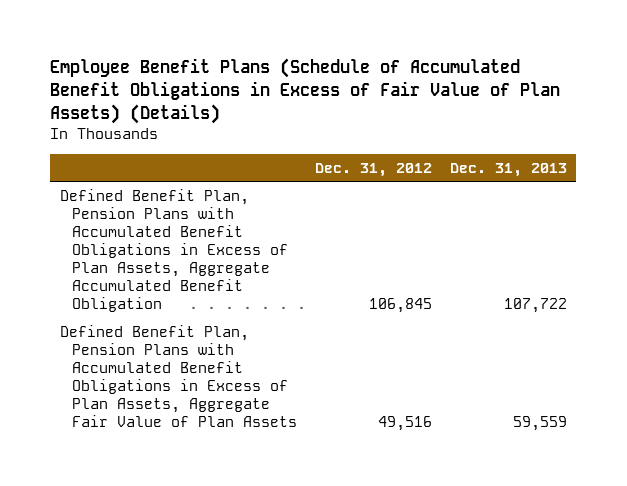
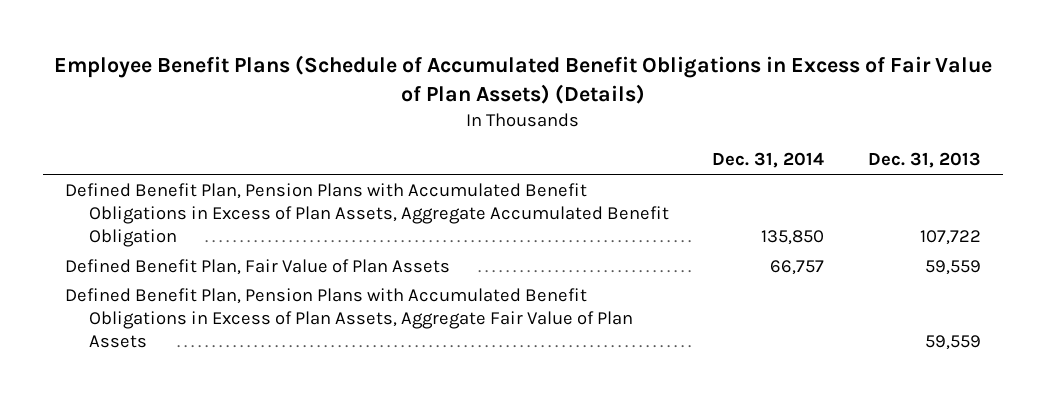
[314,162,432,177] Dec. 31, 2012 -> none
none -> [712,152,825,169] Dec. 31, 2014
none -> [64,258,450,275] Defined Benefit Plan, Fair Value of Plan Assets

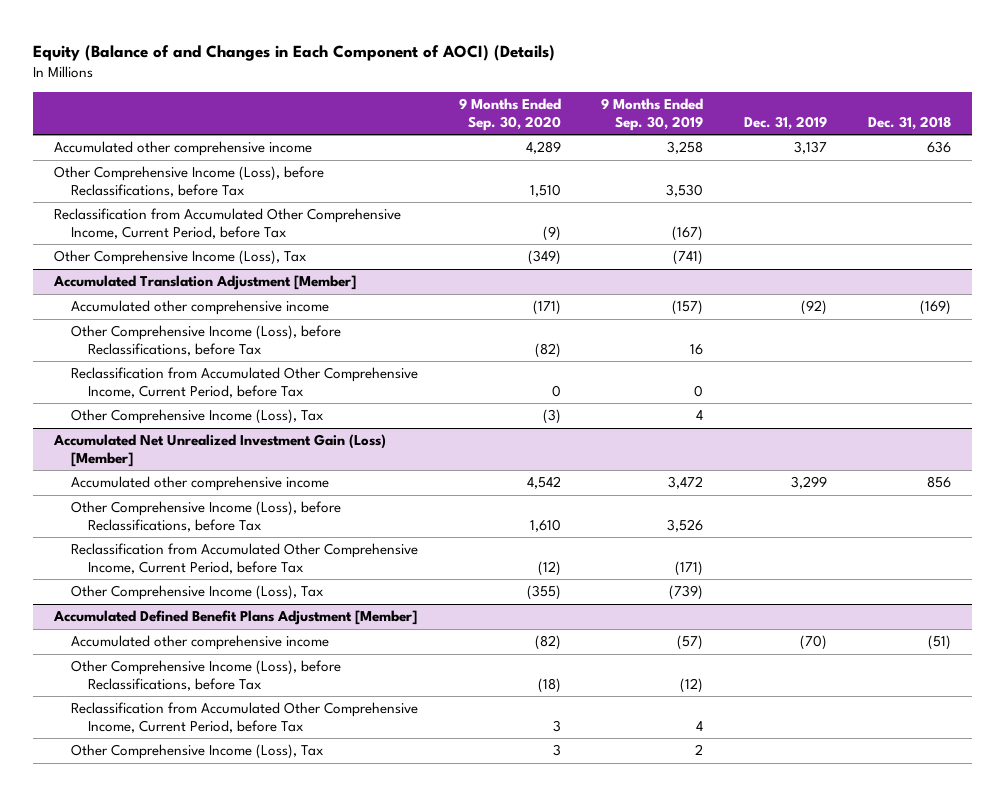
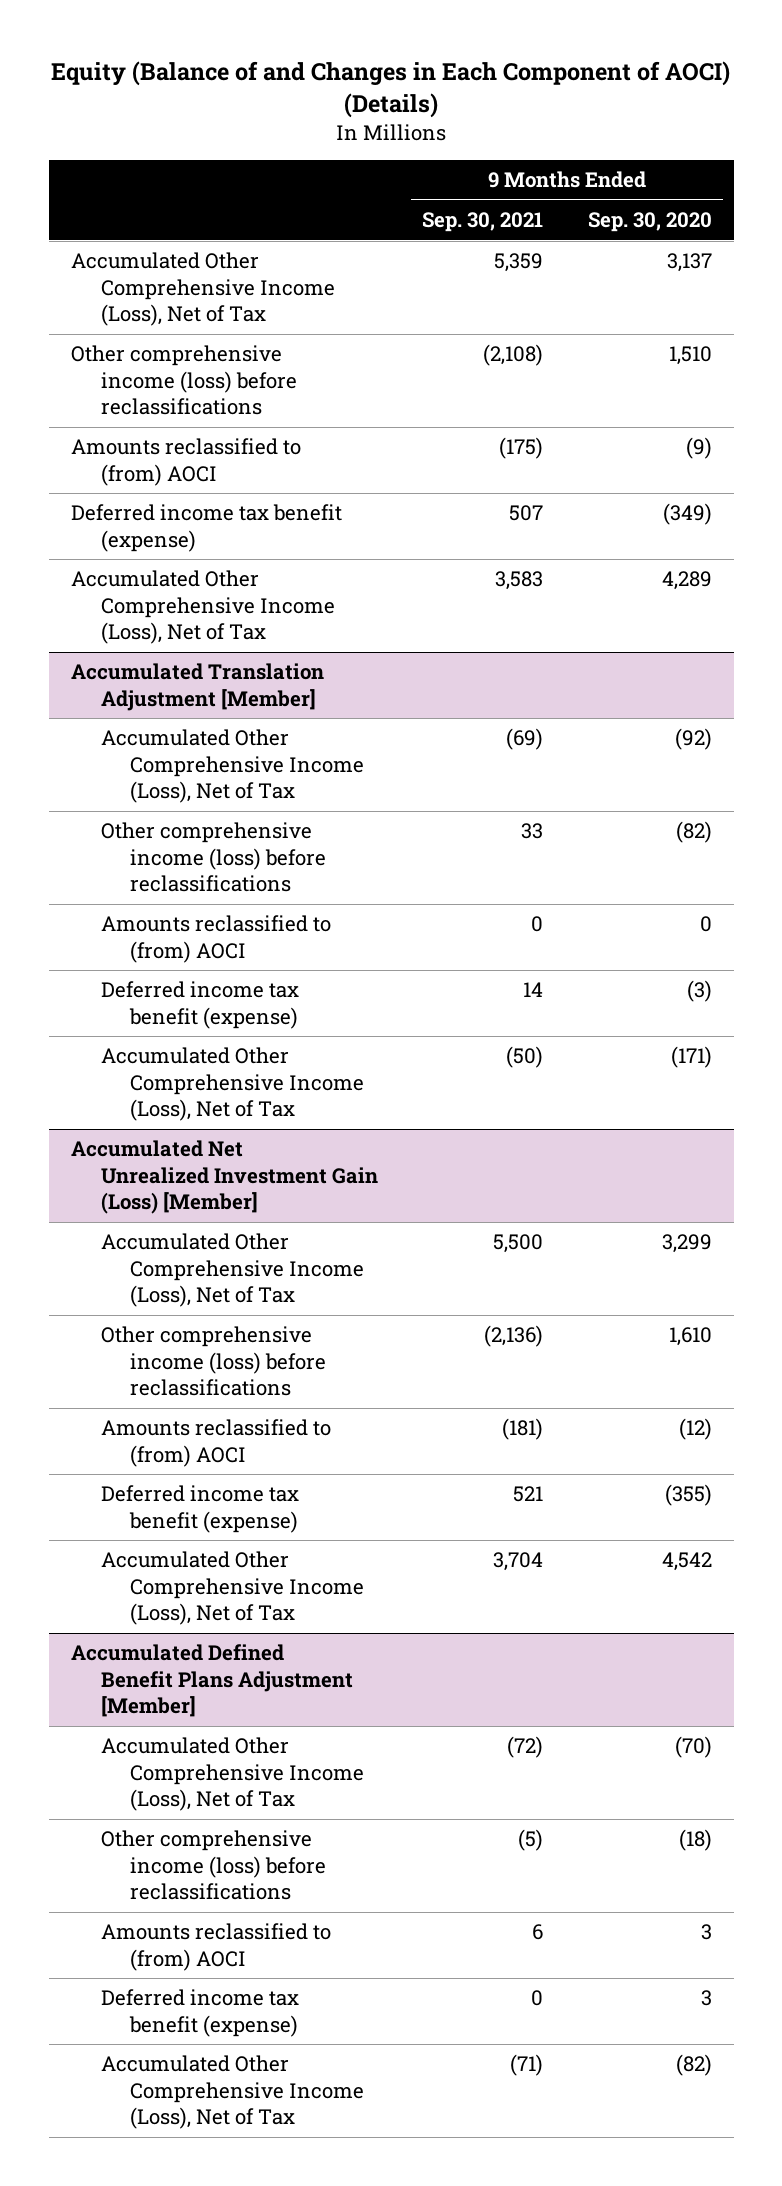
[601,98,704,131] 9 Months Ended Sep. 30, 2019 -> none
[744,115,828,130] Dec. 31, 2019 -> none
[868,115,952,130] Dec. 31, 2018 -> none
none -> [422,212,544,233] Sep. 30, 2021
[53,141,312,157] Accumulated other comprehensive income -> [70,252,335,327] Accumulated Other Comprehensive Income (Loss), Net of Tax
[525,141,561,155] 4,289 -> [666,253,712,273] 3,137
[53,166,324,197] Other Comprehensive Income (Loss), before Reclassifications, before Tax -> [70,345,297,416] Other comprehensive income (loss) before reclassifications
[53,208,401,239] Reclassification from Accumulated Other Comprehensive Income, Current Period, before Tax -> [70,438,301,486] Amounts reclassified to (from) AOCI
[53,250,307,266] Other Comprehensive Income (Loss), Tax -> [70,504,342,552] Deferred income tax benefit (expense)
none -> [70,570,335,645] Accumulated Other Comprehensive Income (Loss), Net of Tax
[70,300,329,316] Accumulated other comprehensive income -> [100,729,365,804] Accumulated Other Comprehensive Income (Loss), Net of Tax
[532,300,561,316] (171) -> [674,728,712,751] (92)
[70,325,341,356] Other Comprehensive Income (Loss), before Reclassifications, before Tax -> [100,822,327,893] Other comprehensive income (loss) before reclassifications
[70,367,418,398] Reclassification from Accumulated Other Comprehensive Income, Current Period, before Tax -> [100,915,331,963] Amounts reclassified to (from) AOCI
[70,409,324,425] Other Comprehensive Income (Loss), Tax -> [100,981,299,1029] Deferred income tax benefit (expense)
none -> [100,1047,365,1122] Accumulated Other Comprehensive Income (Loss), Net of Tax
[70,476,329,492] Accumulated other comprehensive income -> [100,1233,365,1308] Accumulated Other Comprehensive Income (Loss), Net of Tax
[526,476,561,490] 4,542 -> [661,1234,712,1254] 3,299
[70,501,341,532] Other Comprehensive Income (Loss), before Reclassifications, before Tax -> [100,1326,327,1397] Other comprehensive income (loss) before reclassifications
[70,543,418,574] Reclassification from Accumulated Other Comprehensive Income, Current Period, before Tax -> [100,1419,331,1467] Amounts reclassified to (from) AOCI
[70,585,324,601] Other Comprehensive Income (Loss), Tax -> [100,1485,299,1533] Deferred income tax benefit (expense)
none -> [100,1551,365,1626] Accumulated Other Comprehensive Income (Loss), Net of Tax
[70,635,329,651] Accumulated other comprehensive income -> [100,1737,365,1812] Accumulated Other Comprehensive Income (Loss), Net of Tax
[534,635,561,651] (82) -> [674,1736,712,1759] (70)
[70,660,341,691] Other Comprehensive Income (Loss), before Reclassifications, before Tax -> [100,1830,327,1901] Other comprehensive income (loss) before reclassifications
[70,702,418,733] Reclassification from Accumulated Other Comprehensive Income, Current Period, before Tax -> [100,1923,331,1971] Amounts reclassified to (from) AOCI
[70,744,324,760] Other Comprehensive Income (Loss), Tax -> [100,1989,299,2037] Deferred income tax benefit (expense)
none -> [100,2055,365,2130] Accumulated Other Comprehensive Income (Loss), Net of Tax

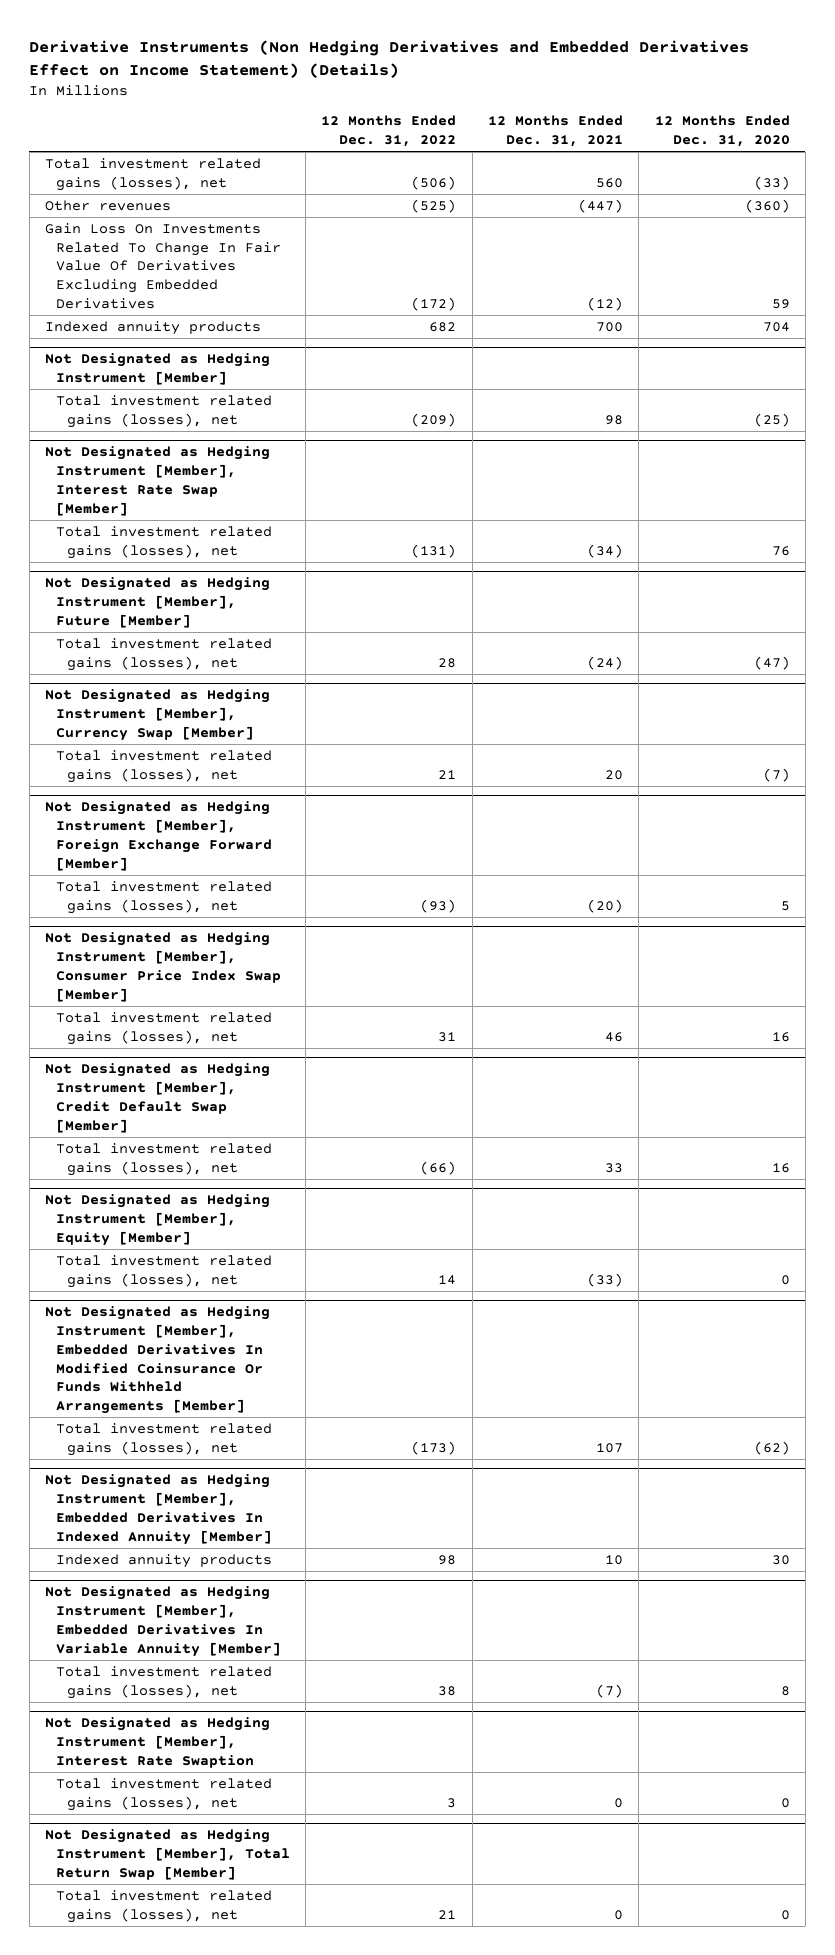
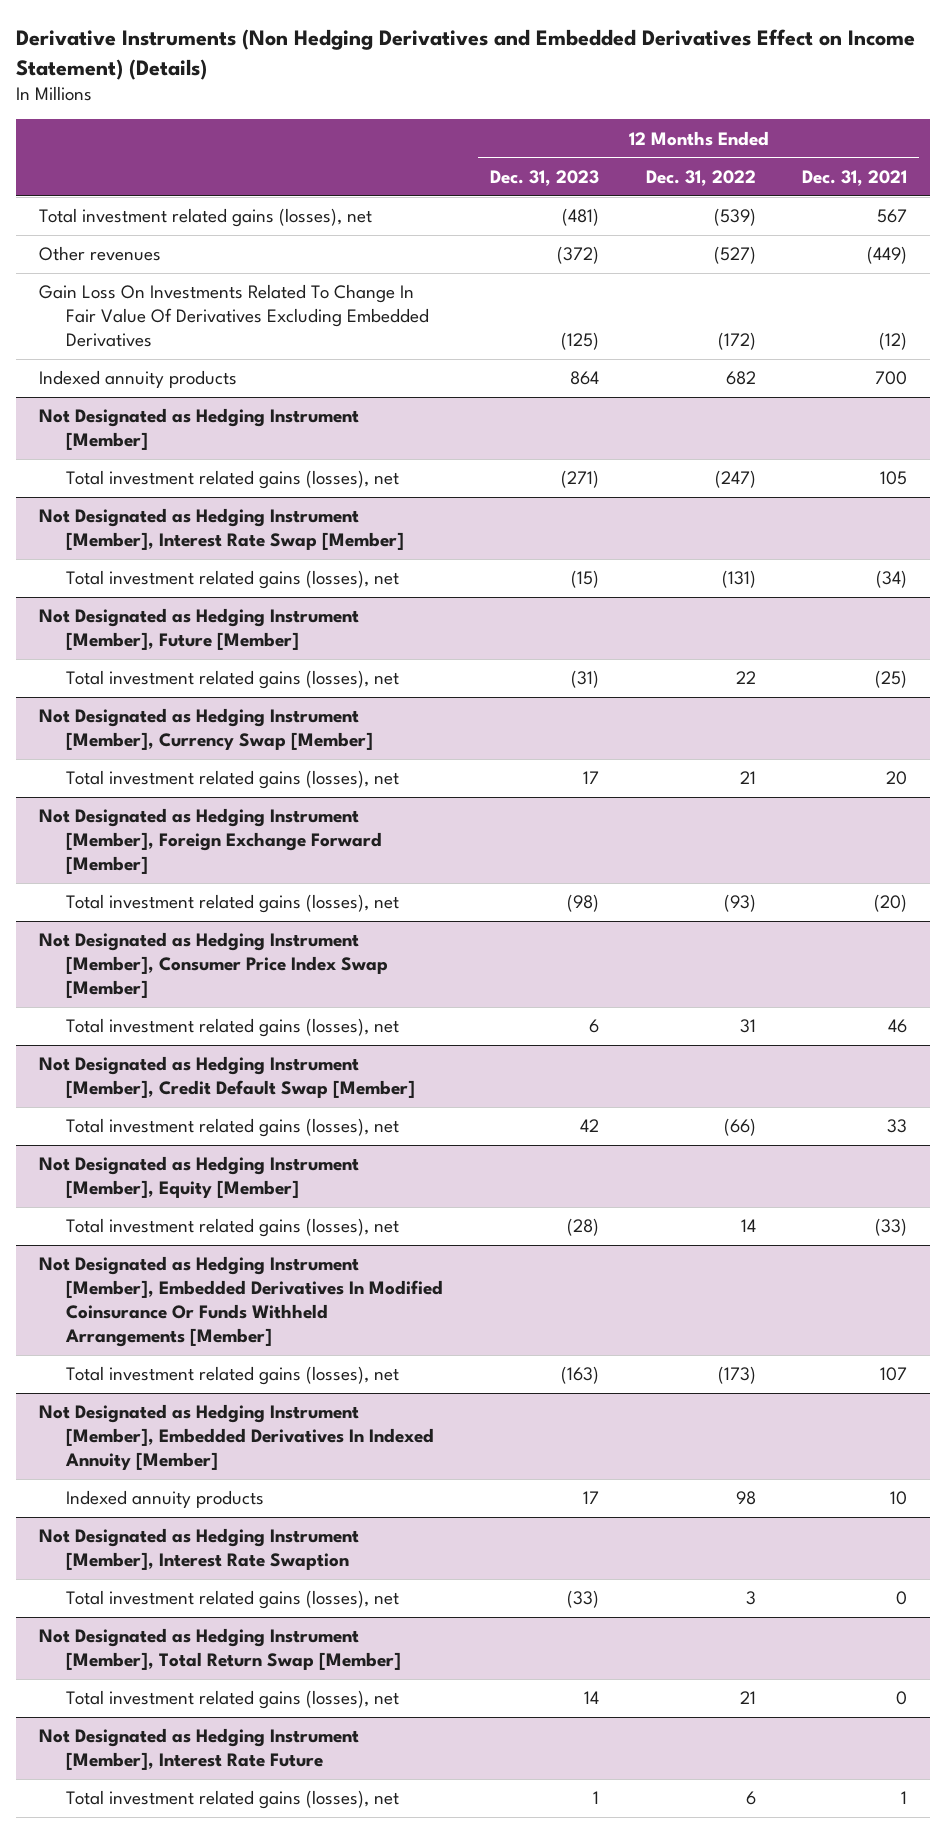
[654,115,790,148] 12 Months Ended Dec. 31, 2020 -> none
none -> [489,169,599,186] Dec. 31, 2023
[411,175,457,190] (506) -> [713,208,756,227] (539)
[596,177,624,188] 560 -> [877,209,908,224] 567
[411,198,457,213] (525) -> [713,246,756,265] (527)
[578,198,624,213] (447) -> [867,246,908,265] (449)
[411,412,457,427] (209) -> [714,470,756,489] (247)
[605,414,624,425] 98 -> [880,471,908,486] 105
[438,657,457,668] 28 -> [735,671,756,685] 22
[587,655,624,670] (24) -> [875,670,908,689] (25)
[44,1586,281,1657] Not Designated as Hedging Instrument [Member], Embedded Derivatives In Variable Annuity [Member] -> none
[55,1665,272,1699] Total investment related gains (losses), net -> none
none -> [39,1728,360,1771] Not Designated as Hedging Instrument [Member], Interest Rate Future
none -> [66,1790,400,1810] Total investment related gains (losses), net

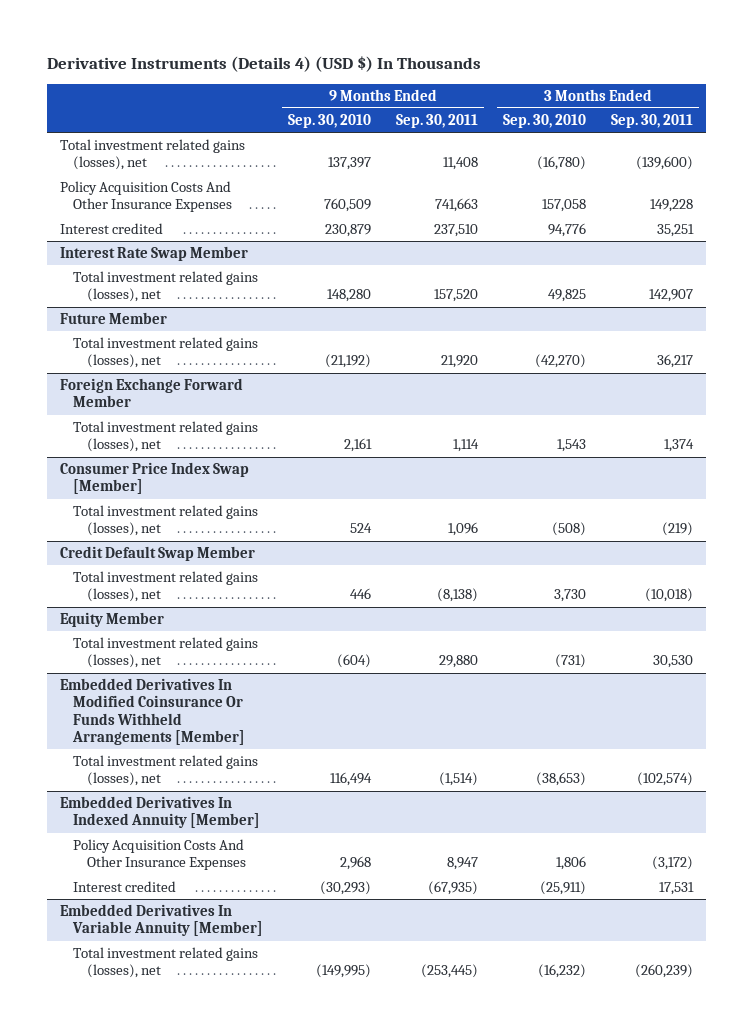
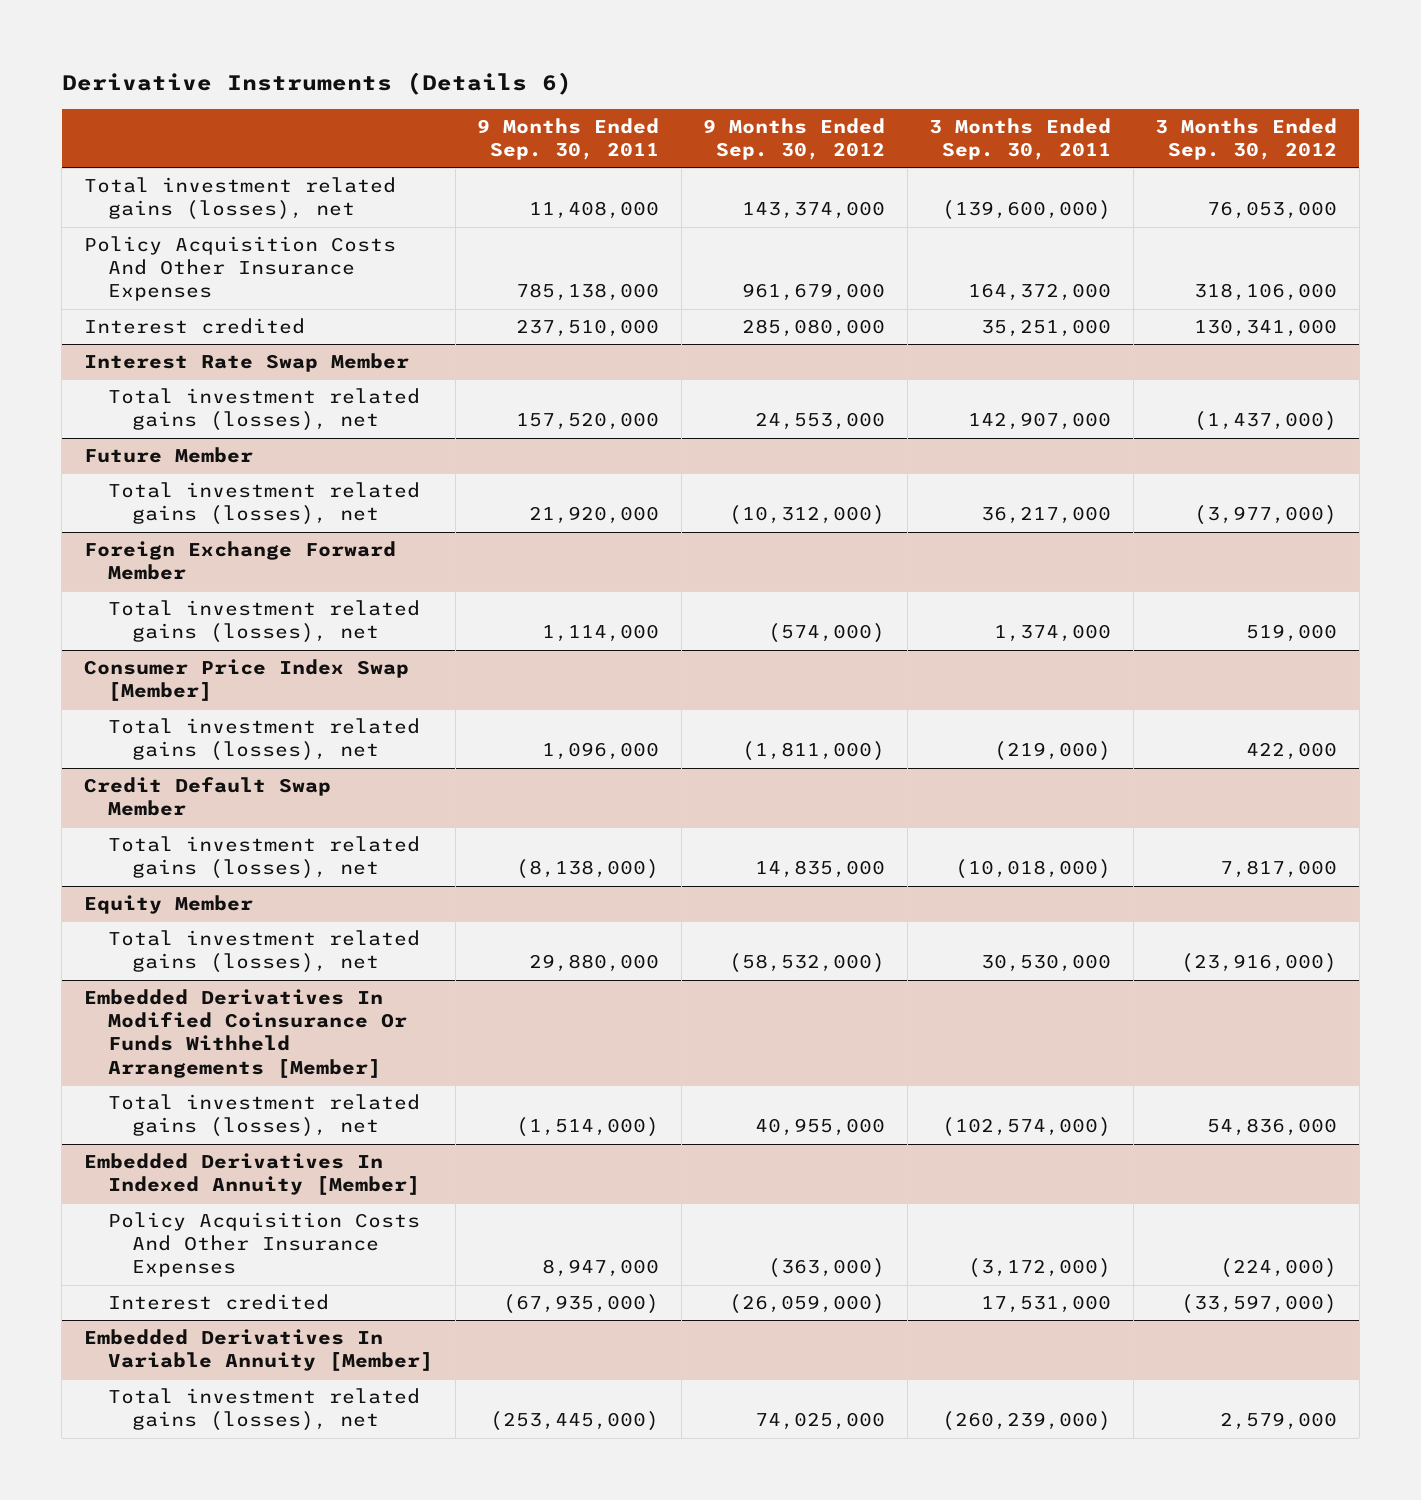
[47,56,482,73] Derivative Instruments (Details 4) (USD $) In Thousands -> [61,72,572,96] Derivative Instruments (Details 6)
[288,114,372,129] Sep. 30, 2010 -> none
[503,114,587,129] Sep. 30, 2010 -> none
none -> [703,117,886,161] 9 Months Ended Sep. 30, 2012
none -> [1155,117,1338,161] 3 Months Ended Sep. 30, 2012
[443,157,479,171] 11,408 -> [529,201,660,220] 11,408,000
[636,156,694,171] (139,600) -> [942,200,1112,221] (139,600,000)
[435,198,479,213] 741,663 -> [516,283,660,302] 785,138,000
[650,199,694,213] 149,228 -> [968,283,1112,302] 164,372,000
[434,224,479,238] 237,510 -> [516,319,660,338] 237,510,000
[657,224,695,238] 35,251 -> [981,319,1112,338] 35,251,000
[434,289,479,303] 157,520 -> [516,412,660,431] 157,520,000
[649,289,694,303] 142,907 -> [968,412,1112,431] 142,907,000
[441,355,479,369] 21,920 -> [529,506,660,525] 21,920,000
[657,354,694,369] 36,217 -> [981,506,1112,525] 36,217,000
[453,439,480,453] 1,114 -> [542,624,660,643] 1,114,000
[664,439,695,453] 1,374 -> [994,624,1112,643] 1,374,000
[448,522,479,537] 1,096 -> [542,742,660,761] 1,096,000
[662,522,694,537] (219) -> [994,741,1112,762] (219,000)
[437,588,479,603] (8,138) -> [516,859,660,880] (8,138,000)
[645,588,694,603] (10,018) -> [955,859,1112,880] (10,018,000)
[439,655,479,669] 29,880 -> [529,954,660,973] 29,880,000
[653,655,694,669] 30,530 -> [981,954,1112,973] 30,530,000
[439,772,479,787] (1,514) -> [516,1117,660,1138] (1,514,000)
[637,772,694,787] (102,574) -> [942,1117,1112,1138] (102,574,000)
[447,857,479,871] 8,947 -> [542,1259,660,1278] 8,947,000
[652,856,694,871] (3,172) -> [968,1258,1112,1279] (3,172,000)
[428,881,479,896] (67,935) -> [503,1294,660,1315] (67,935,000)
[659,882,695,896] 17,531 -> [981,1295,1112,1314] 17,531,000
[421,964,479,979] (253,445) -> [490,1411,660,1432] (253,445,000)
[635,964,694,979] (260,239) -> [942,1411,1112,1432] (260,239,000)

